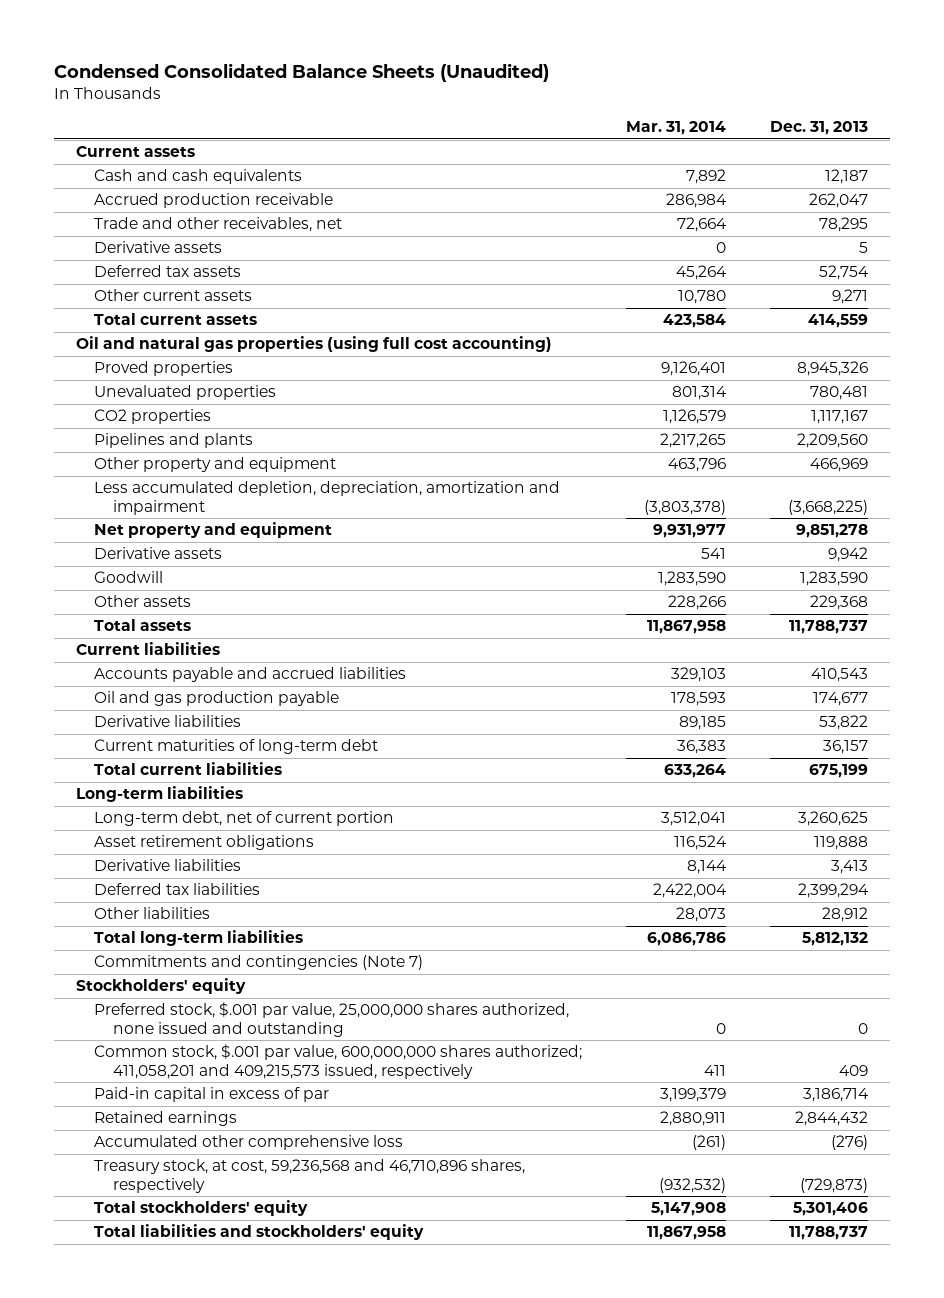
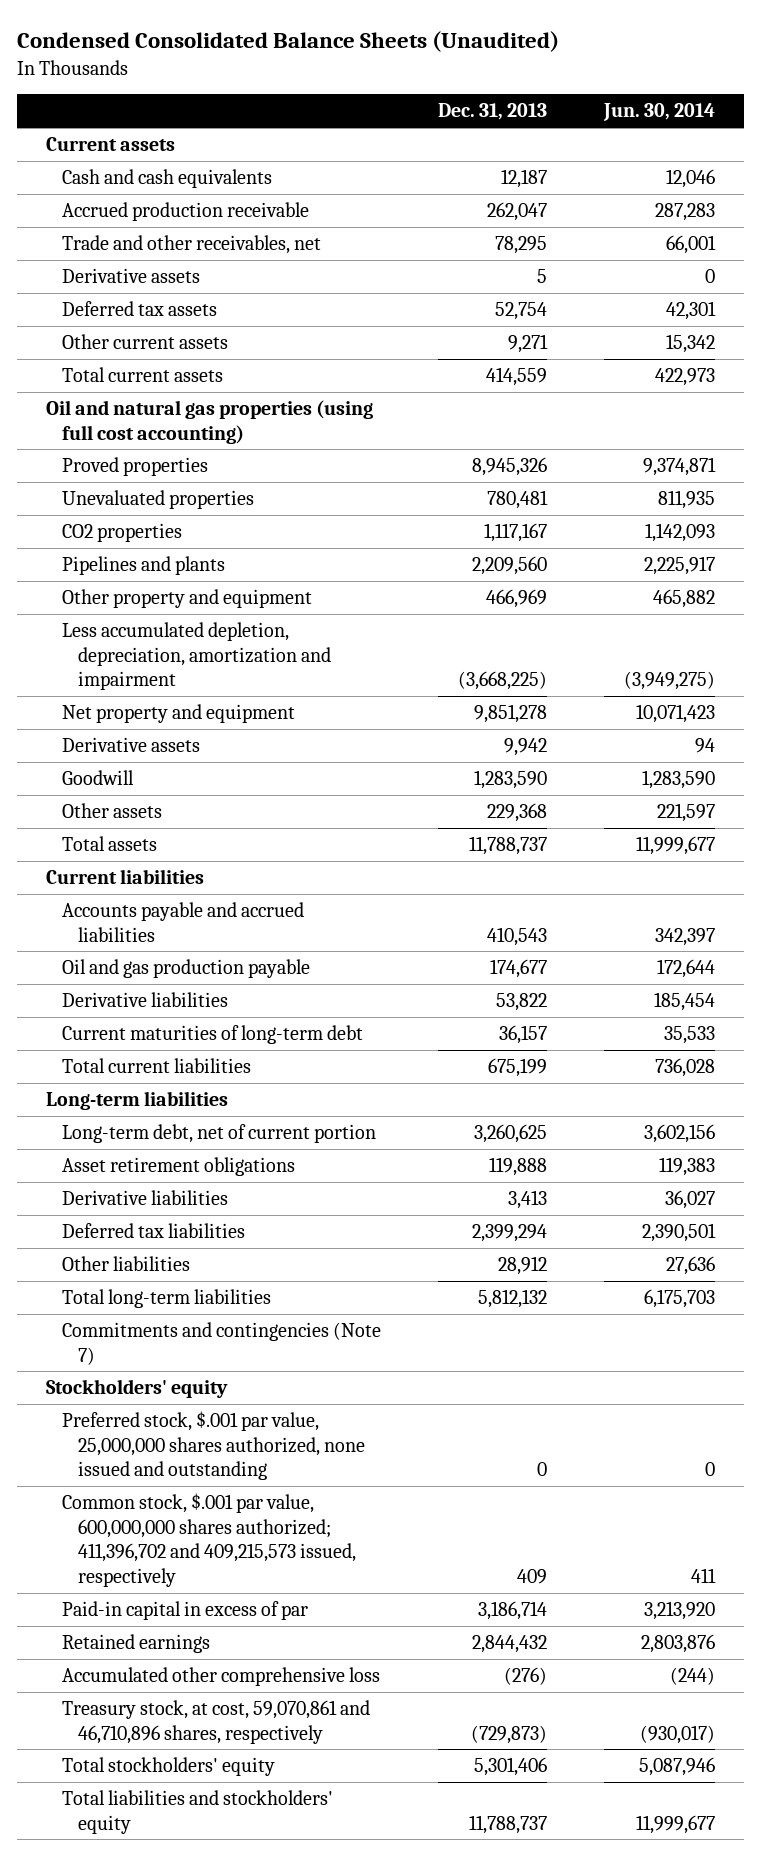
[626,121,727,136] Mar. 31, 2014 -> none
none -> [603,103,716,122] Jun. 30, 2014
[94,1044,583,1079] Common stock, $.001 par value, 600,000,000 shares authorized; 411,058,201 and 409,215,573 issued, respectively -> [61,1493,356,1588] Common stock, $.001 par value, 600,000,000 shares authorized; 411,396,702 and 409,215,573 issued, respectively
[94,1159,526,1193] Treasury stock, at cost, 59,236,568 and 46,710,896 shares, respectively -> [61,1700,370,1744] Treasury stock, at cost, 59,070,861 and 46,710,896 shares, respectively

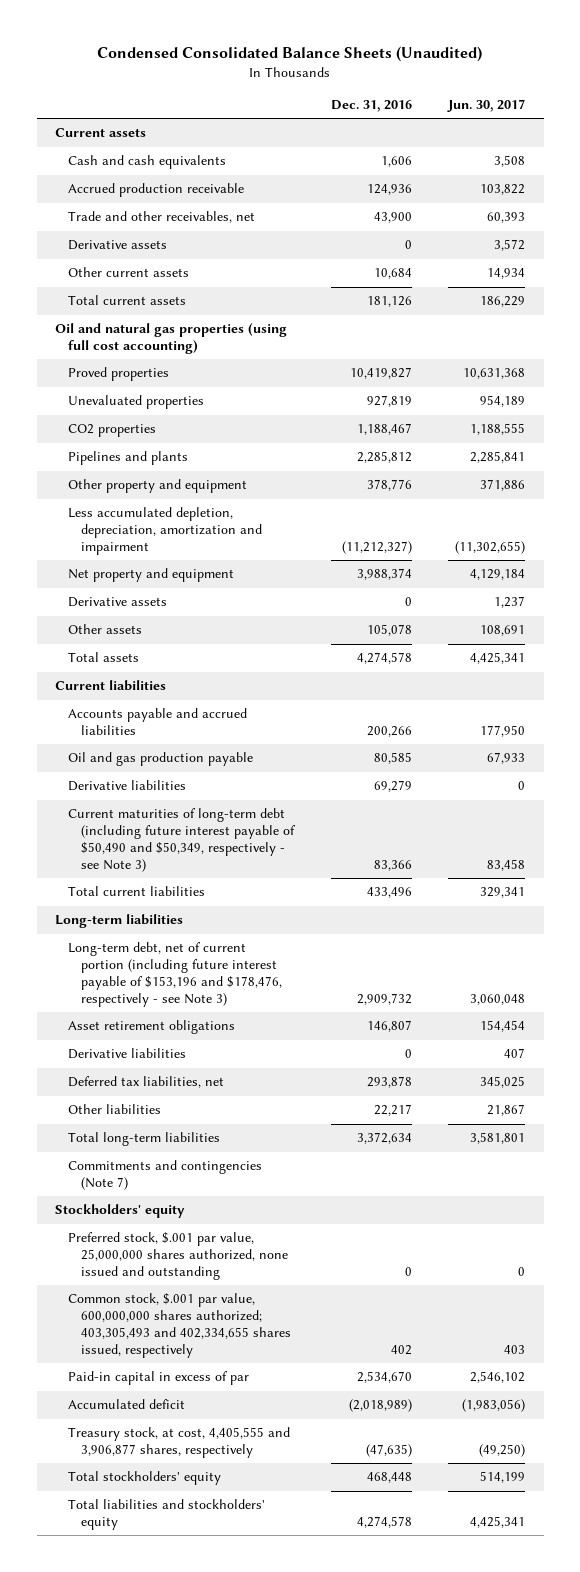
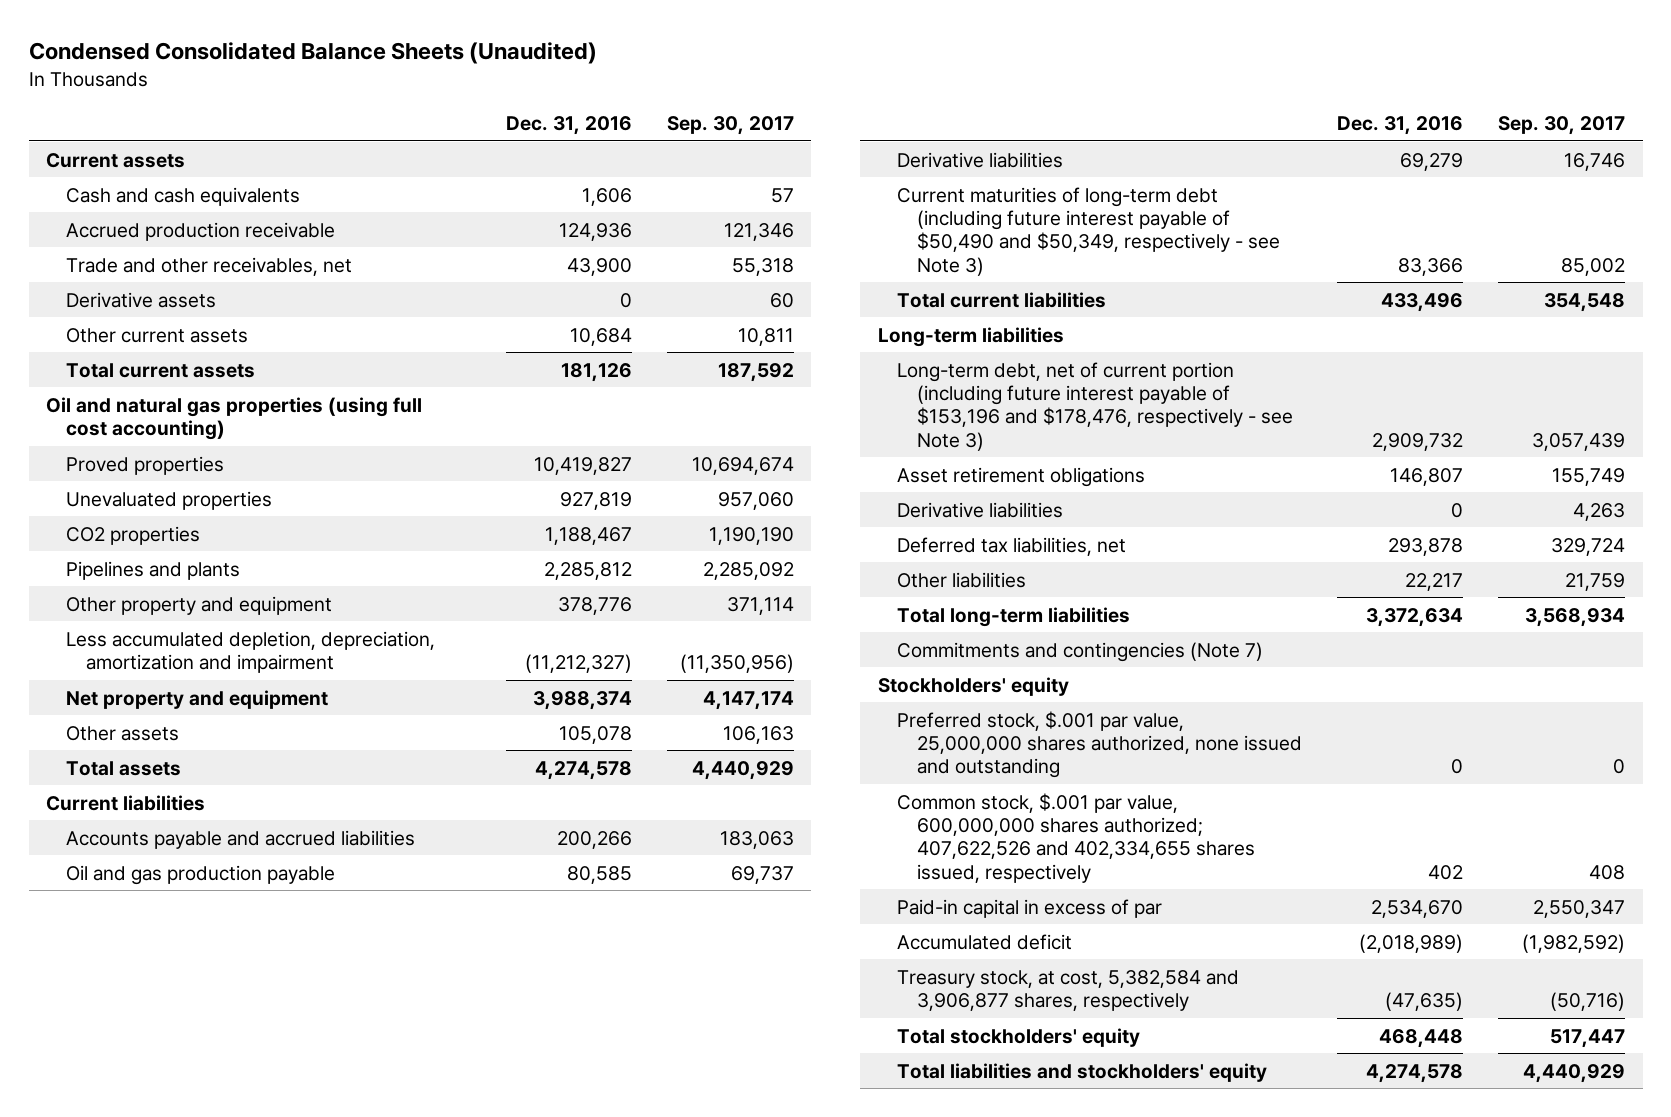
[447,99,526,113] Jun. 30, 2017 -> none
none -> [666,115,794,135] Sep. 30, 2017
[68,597,168,608] Derivative assets -> none
[68,1293,292,1358] Common stock, $.001 par value, 600,000,000 shares authorized; 403,305,493 and 402,334,655 shares issued, respectively -> [897,792,1256,883] Common stock, $.001 par value, 600,000,000 shares authorized; 407,622,526 and 402,334,655 shares issued, respectively
[68,1427,291,1459] Treasury stock, at cost, 4,405,555 and 3,906,877 shares, respectively -> [897,969,1240,1011] Treasury stock, at cost, 5,382,584 and 3,906,877 shares, respectively

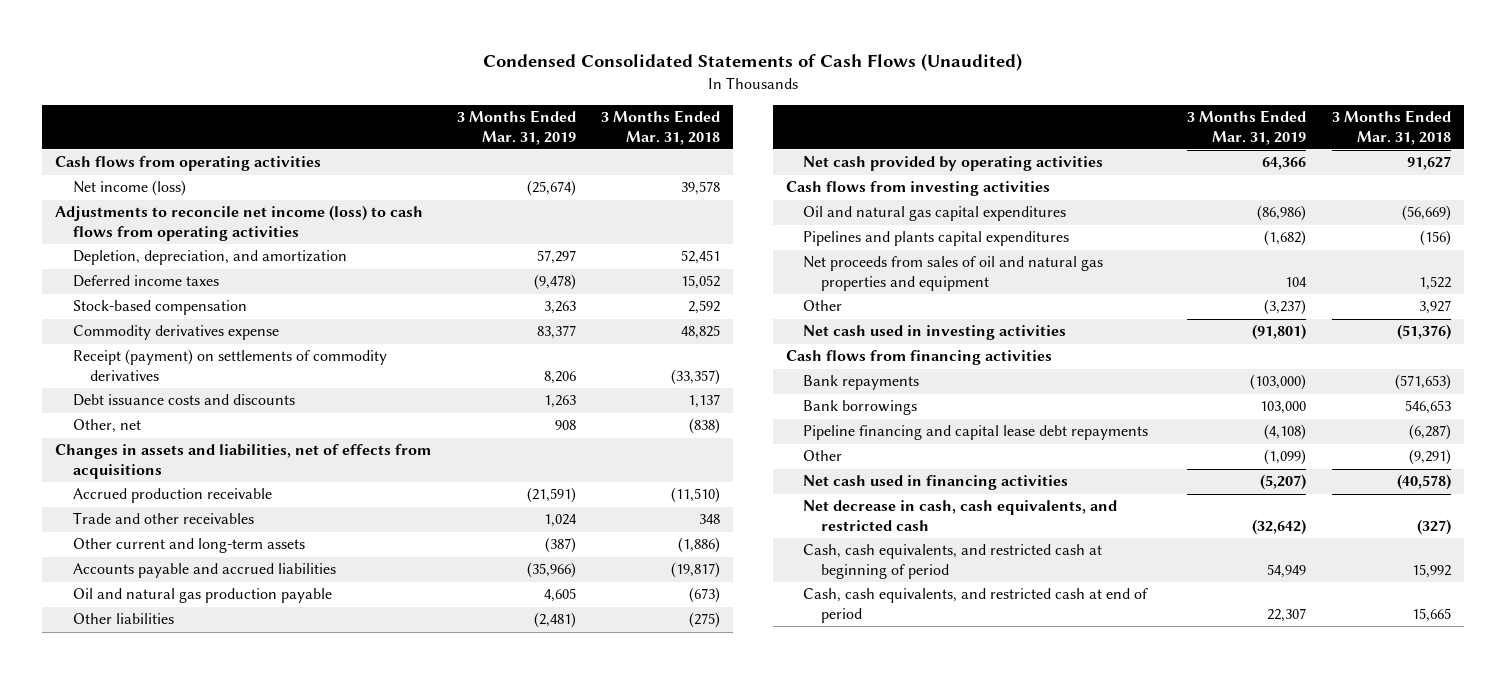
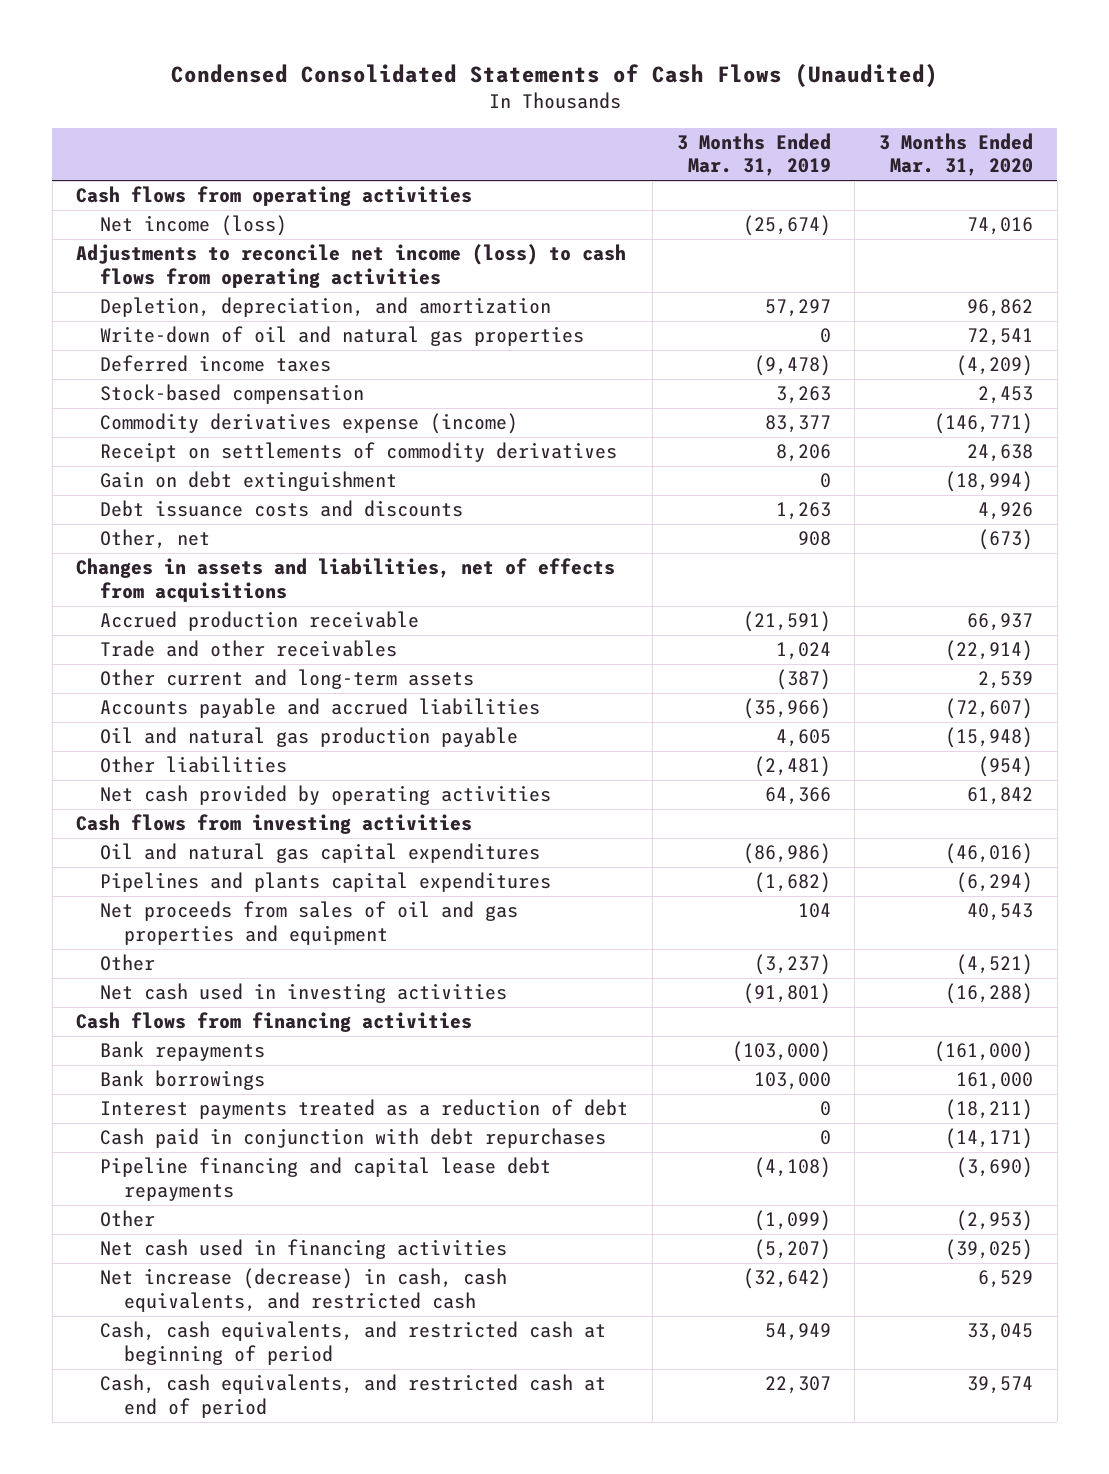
[601,110,721,145] 3 Months Ended Mar. 31, 2018 -> none
none -> [879,133,1034,177] 3 Months Ended Mar. 31, 2020
none -> [100,326,585,347] Write-down of oil and natural gas properties
[72,325,279,341] Commodity derivatives expense -> [100,413,519,435] Commodity derivatives expense (income)
[72,349,387,381] Receipt (payment) on settlements of commodity derivatives -> [100,442,618,463] Receipt on settlements of commodity derivatives
none -> [100,471,398,492] Gain on debt extinguishment
[803,256,1104,291] Net proceeds from sales of oil and natural gas properties and equipment -> [100,901,519,945] Net proceeds from sales of oil and gas properties and equipment
none -> [100,1099,629,1120] Interest payments treated as a reduction of debt
none -> [100,1128,607,1149] Cash paid in conjunction with debt repurchases
[803,500,1118,531] Net decrease in cash, cash equivalents, and restricted cash -> [100,1268,508,1312] Net increase (decrease) in cash, cash equivalents, and restricted cash

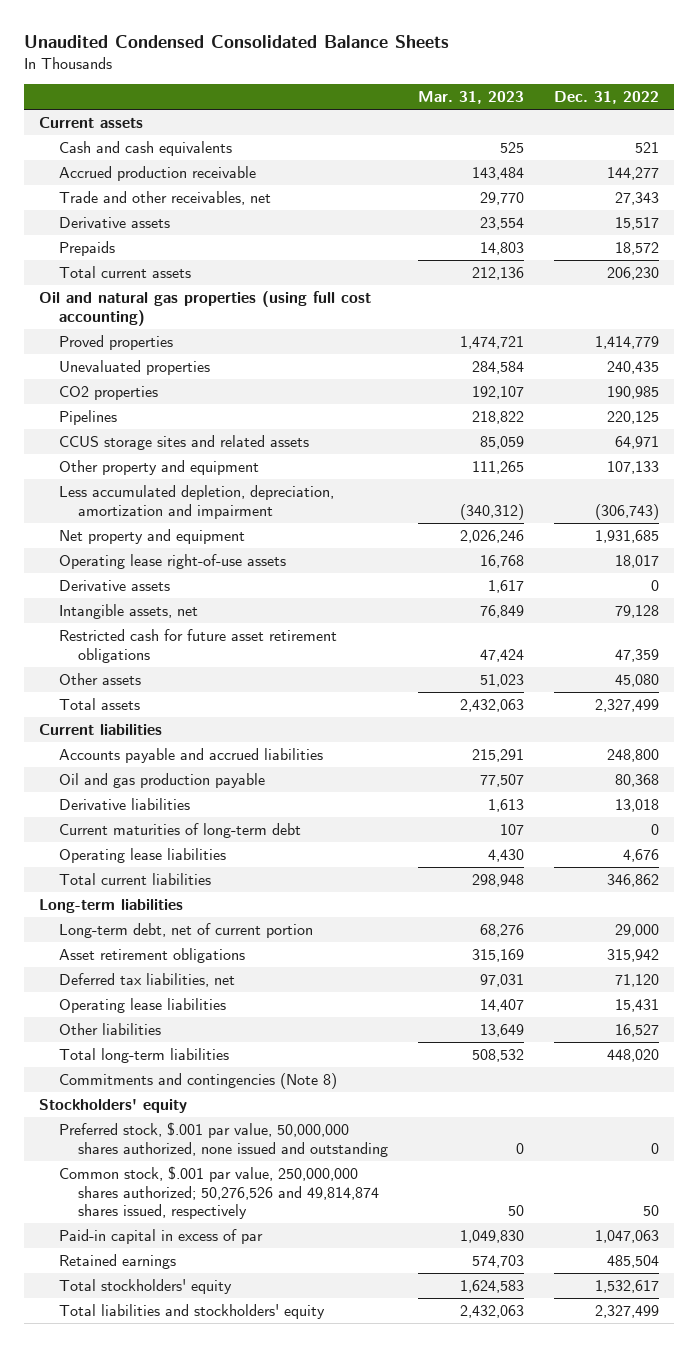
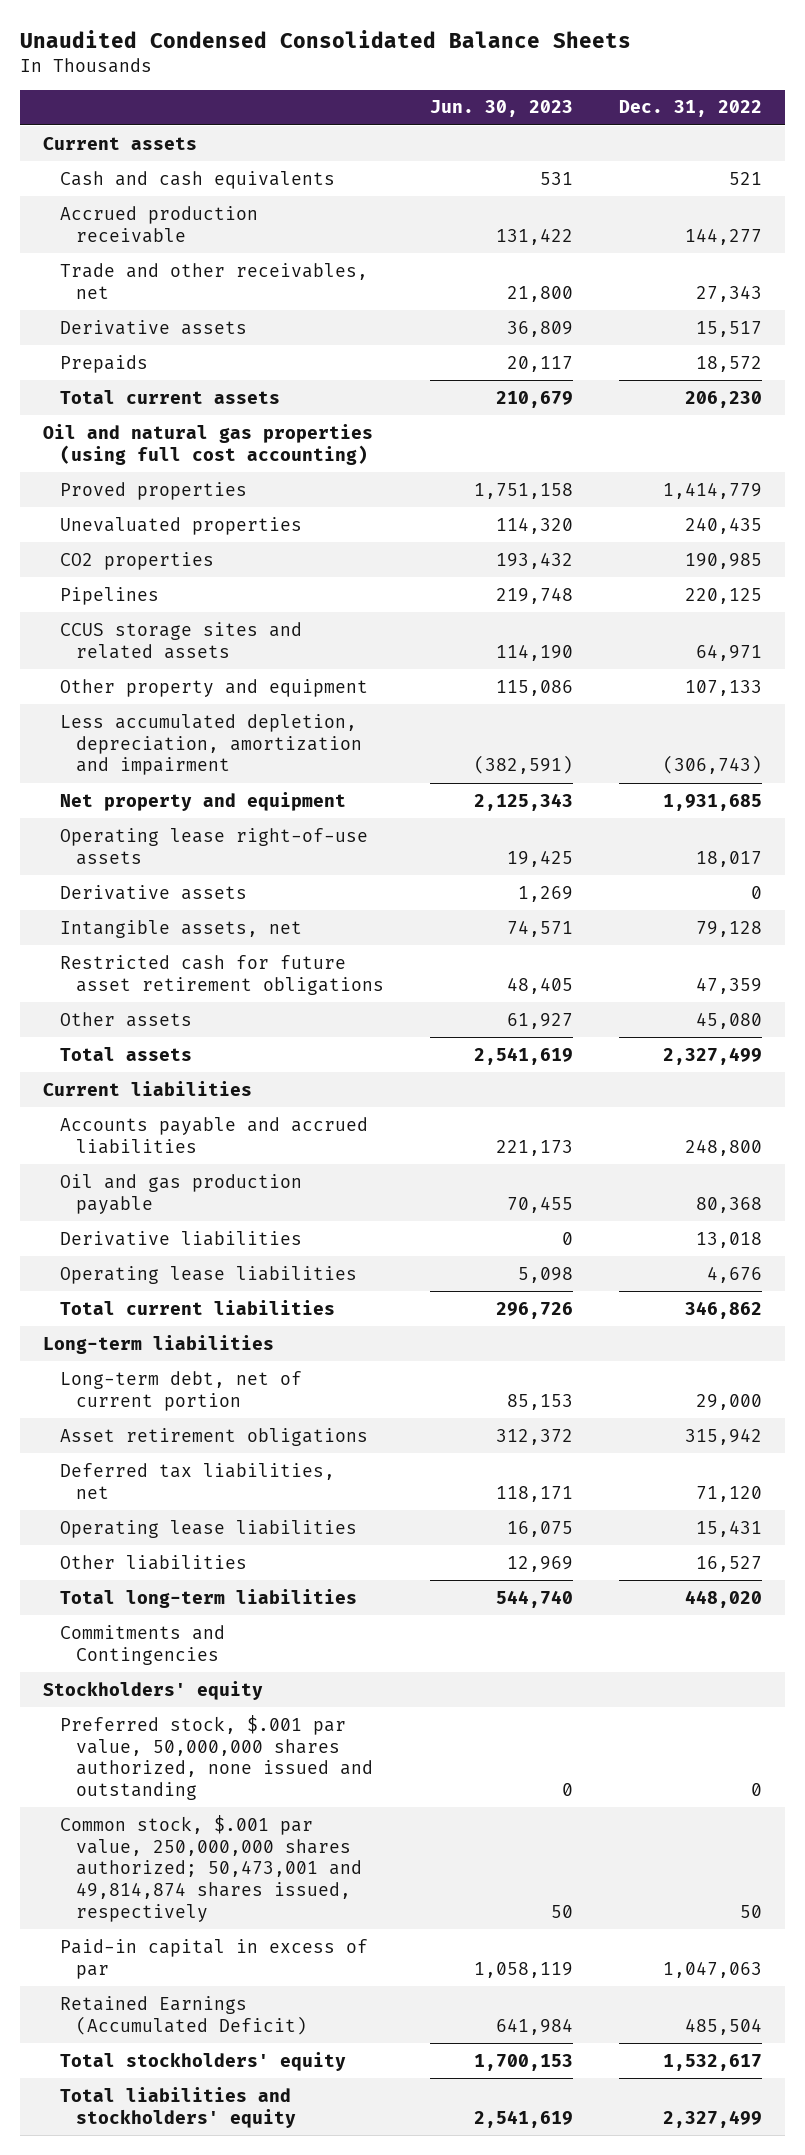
[417,91,524,105] Mar. 31, 2023 -> none
none -> [430,100,574,118] Jun. 30, 2023
[58,822,301,838] Current maturities of long-term debt -> none
[58,1072,337,1089] Commitments and contingencies (Note 8) -> [59,1624,225,1665] Commitments and Contingencies
[58,1165,379,1220] Common stock, $.001 par value, 250,000,000 shares authorized; 50,276,526 and 49,814,874 shares issued, respectively -> [59,1814,363,1922] Common stock, $.001 par value, 250,000,000 shares authorized; 50,473,001 and 49,814,874 shares issued, respectively
[58,1253,176,1269] Retained earnings -> [59,1995,308,2035] Retained Earnings (Accumulated Deficit)

